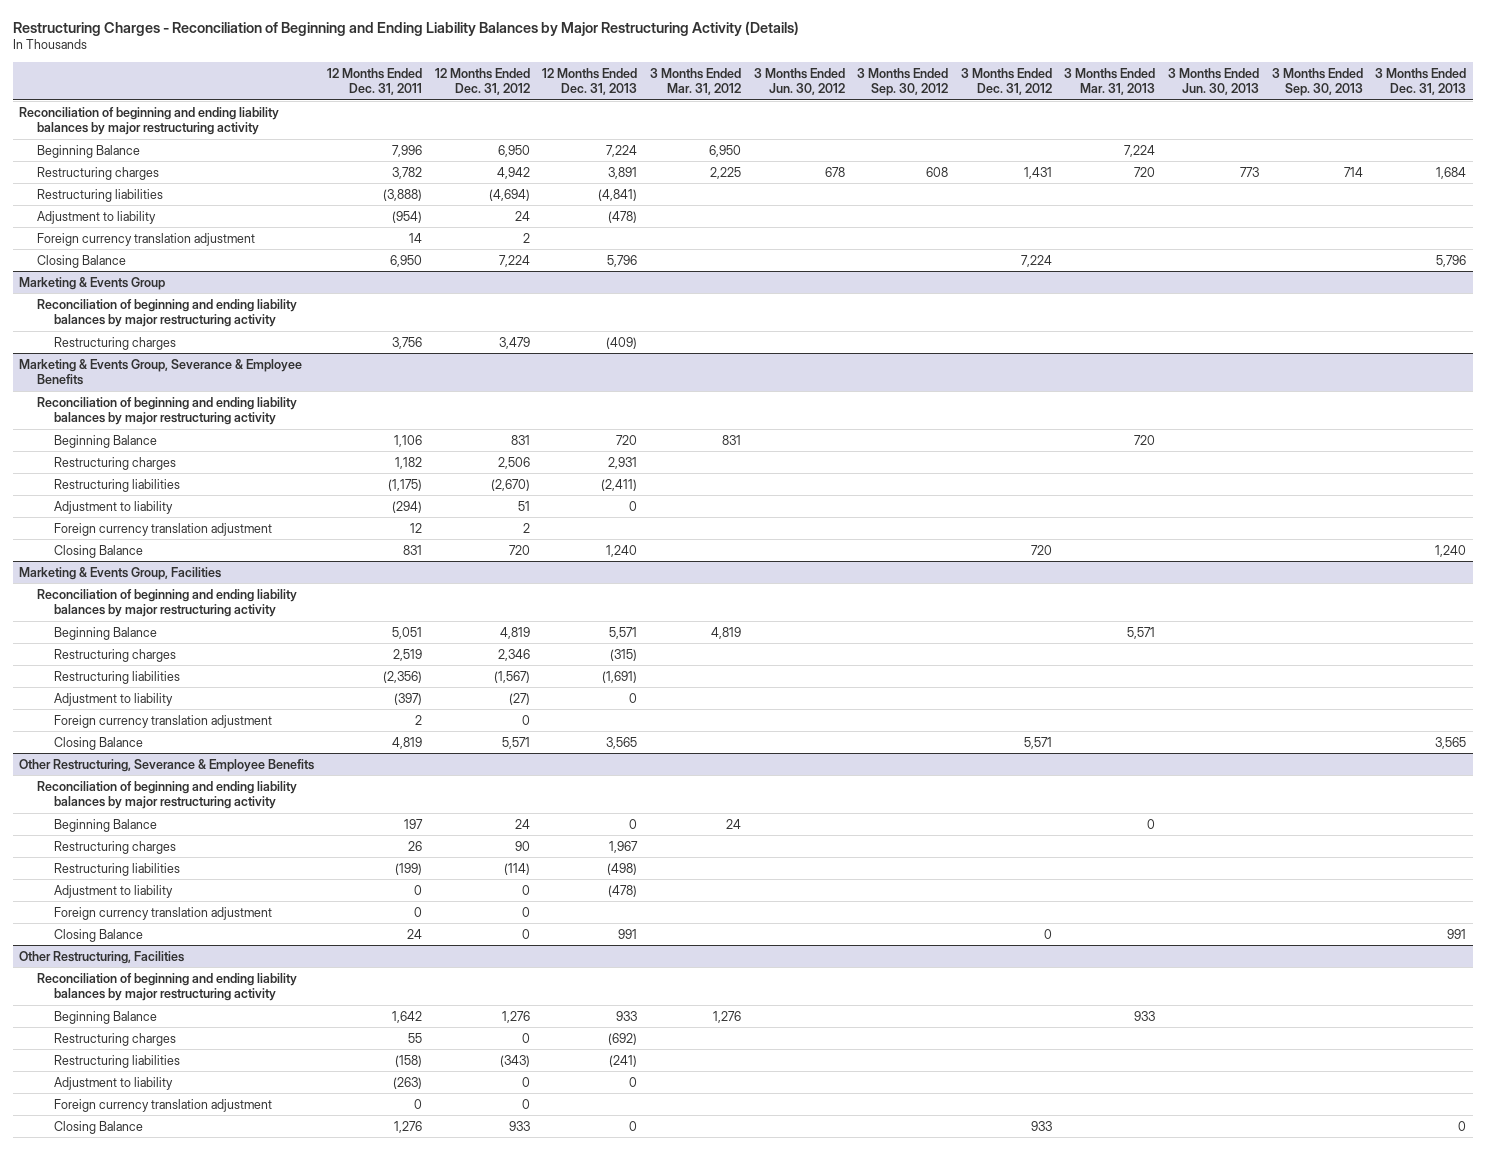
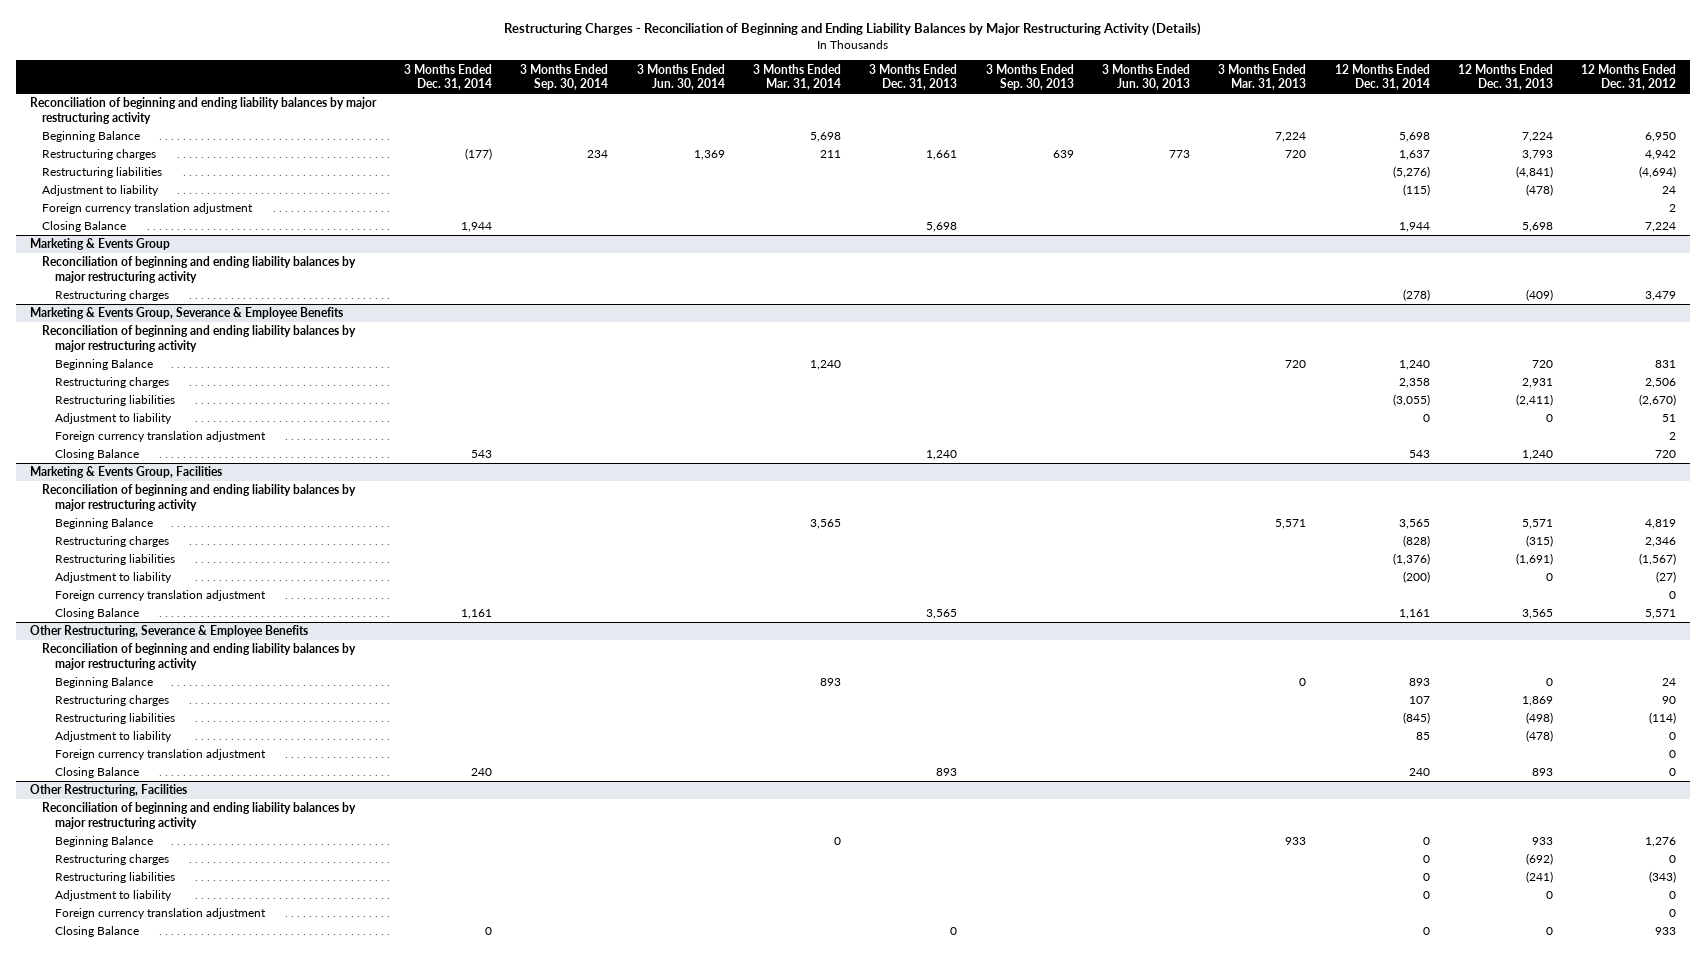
[327,67,423,95] 12 Months Ended Dec. 31, 2011 -> none
[649,67,741,95] 3 Months Ended Mar. 31, 2012 -> none
[753,67,845,95] 3 Months Ended Jun. 30, 2012 -> none
[857,67,949,96] 3 Months Ended Sep. 30, 2012 -> none
[960,67,1052,95] 3 Months Ended Dec. 31, 2012 -> none
none -> [404,63,493,91] 3 Months Ended Dec. 31, 2014
none -> [520,63,609,91] 3 Months Ended Sep. 30, 2014
none -> [636,63,725,91] 3 Months Ended Jun. 30, 2014
none -> [753,63,842,91] 3 Months Ended Mar. 31, 2014
none -> [1334,63,1430,91] 12 Months Ended Dec. 31, 2014
[608,166,638,179] 3,891 -> [1521,150,1553,161] 3,793
[1343,166,1363,177] 714 -> [1052,150,1074,159] 639
[1436,166,1467,179] 1,684 -> [926,150,958,161] 1,661
[607,254,638,267] 5,796 -> [1521,222,1553,233] 5,698
[1436,254,1467,267] 5,796 -> [926,222,958,233] 5,698
[609,840,639,853] 1,967 -> [1521,696,1553,707] 1,869
[618,928,638,939] 991 -> [1531,768,1553,777] 893
[1447,928,1467,939] 991 -> [936,768,958,777] 893

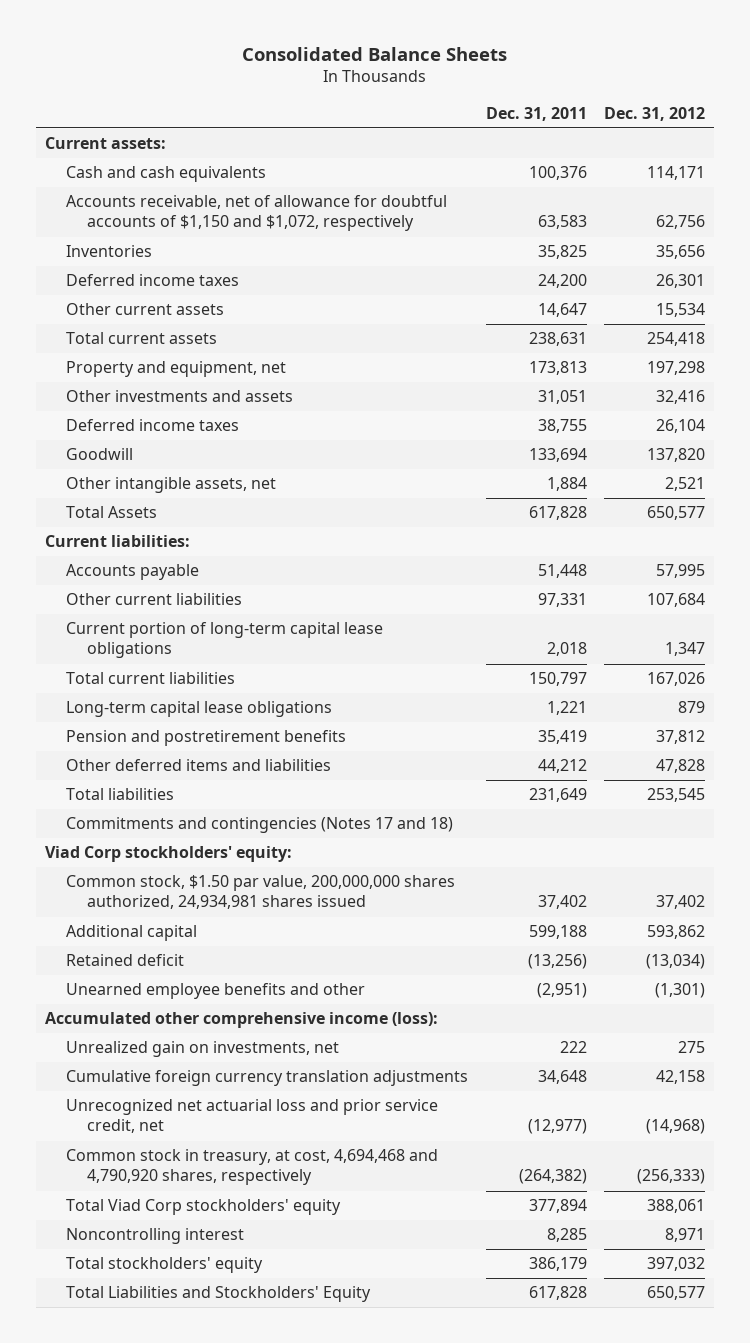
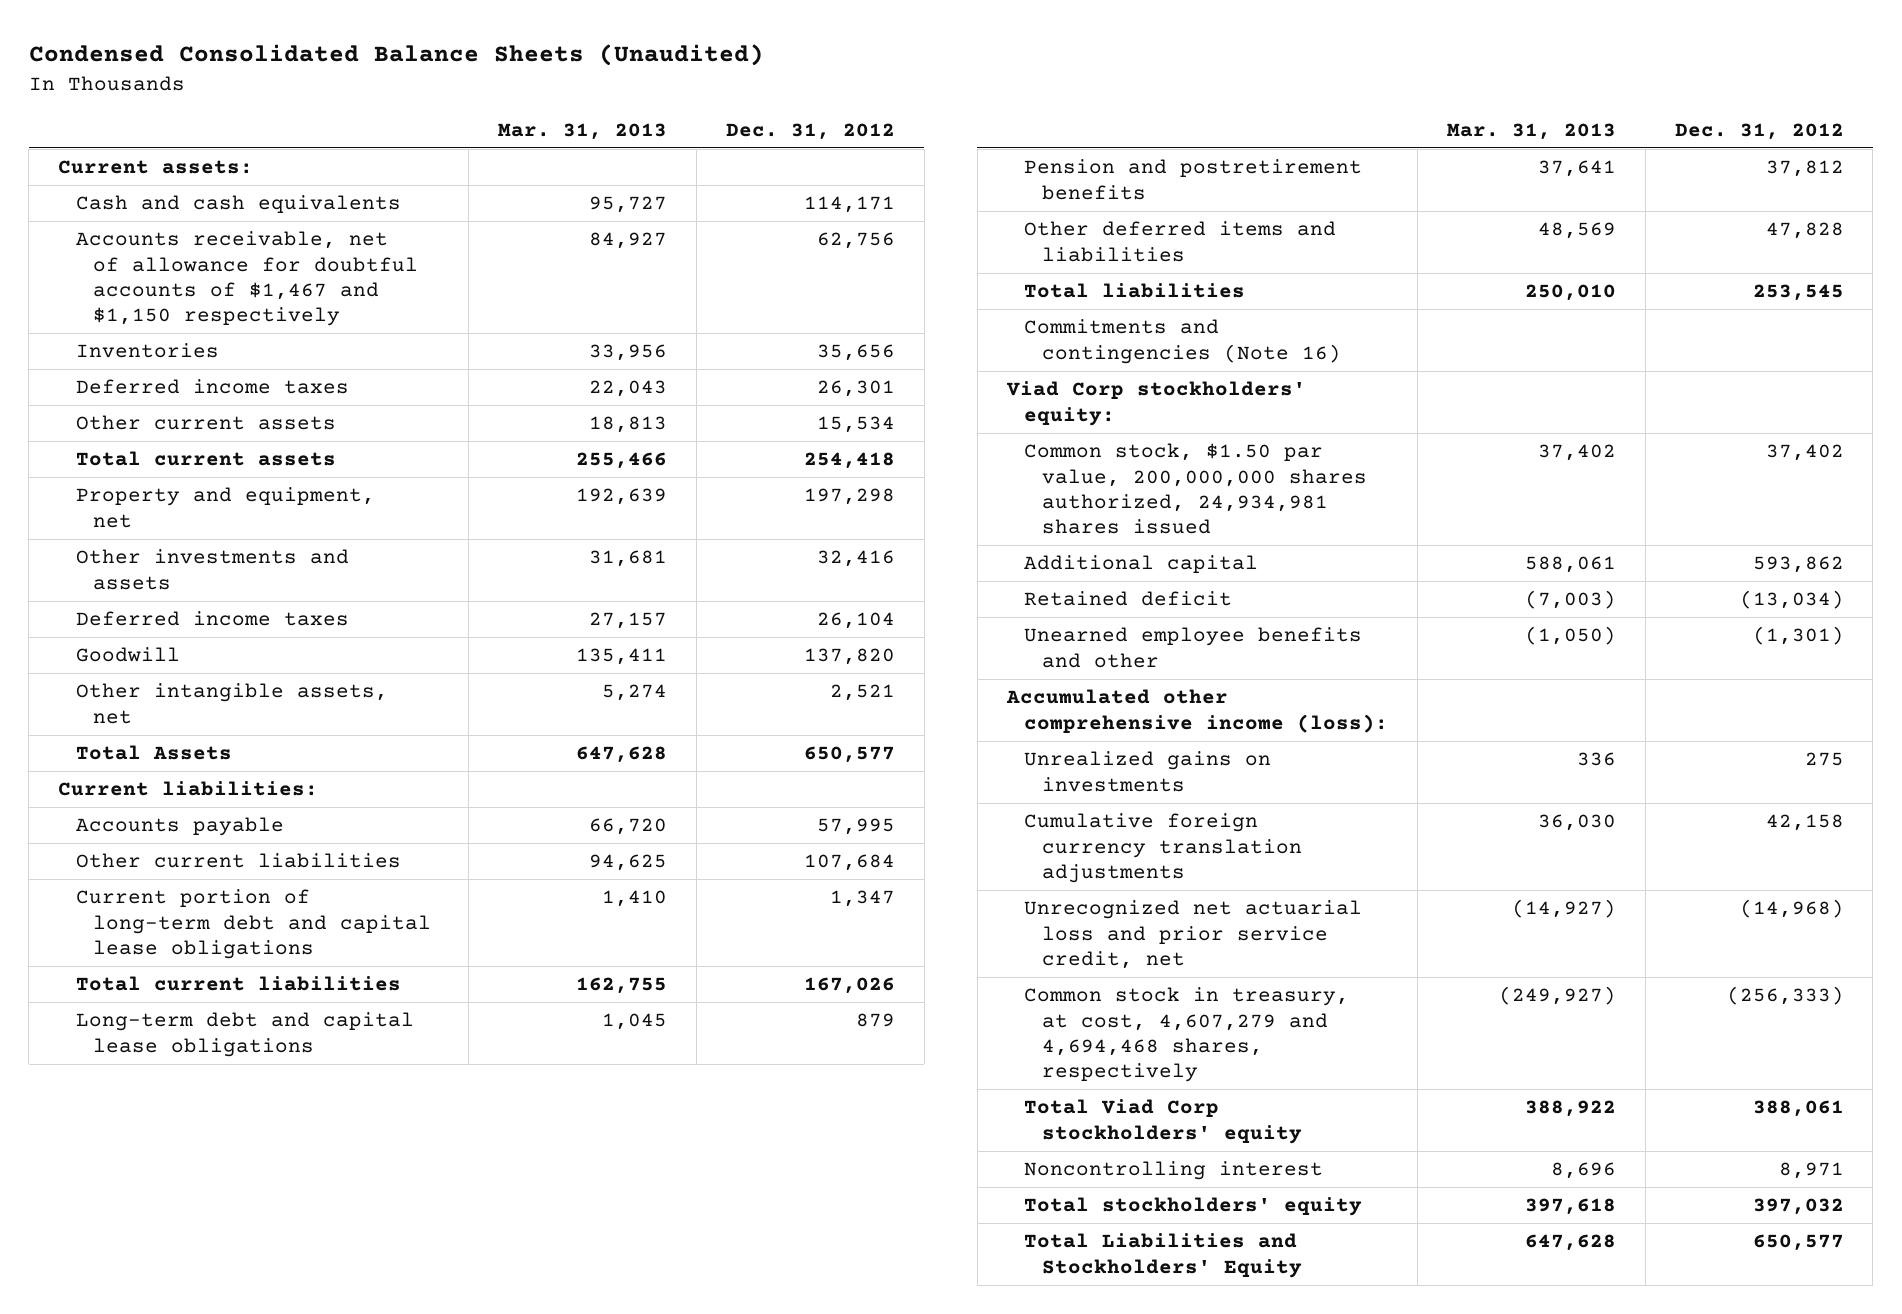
[242,46,508,61] Consolidated Balance Sheets -> [28,44,764,67] Condensed Consolidated Balance Sheets (Unaudited)
[485,106,587,121] Dec. 31, 2011 -> none
none -> [498,122,668,140] Mar. 31, 2013
[66,195,448,232] Accounts receivable, net of allowance for doubtful accounts of $1,150 and $1,072, respectively -> [75,231,419,327] Accounts receivable, net of allowance for doubtful accounts of $1,467 and $1,150 respectively
[66,622,384,659] Current portion of long-term capital lease obligations -> [75,889,432,959] Current portion of long-term debt and capital lease obligations
[66,701,333,718] Long-term capital lease obligations -> [75,1012,414,1057] Long-term debt and capital lease obligations
[66,817,454,834] Commitments and contingencies (Notes 17 and 18) -> [1024,319,1341,364] Commitments and contingencies (Note 16)
[66,1041,340,1058] Unrealized gain on investments, net -> [1024,751,1272,792] Unrealized gains on investments
[66,1149,439,1186] Common stock in treasury, at cost, 4,694,468 and 4,790,920 shares, respectively -> [1024,987,1350,1083] Common stock in treasury, at cost, 4,607,279 and 4,694,468 shares, respectively

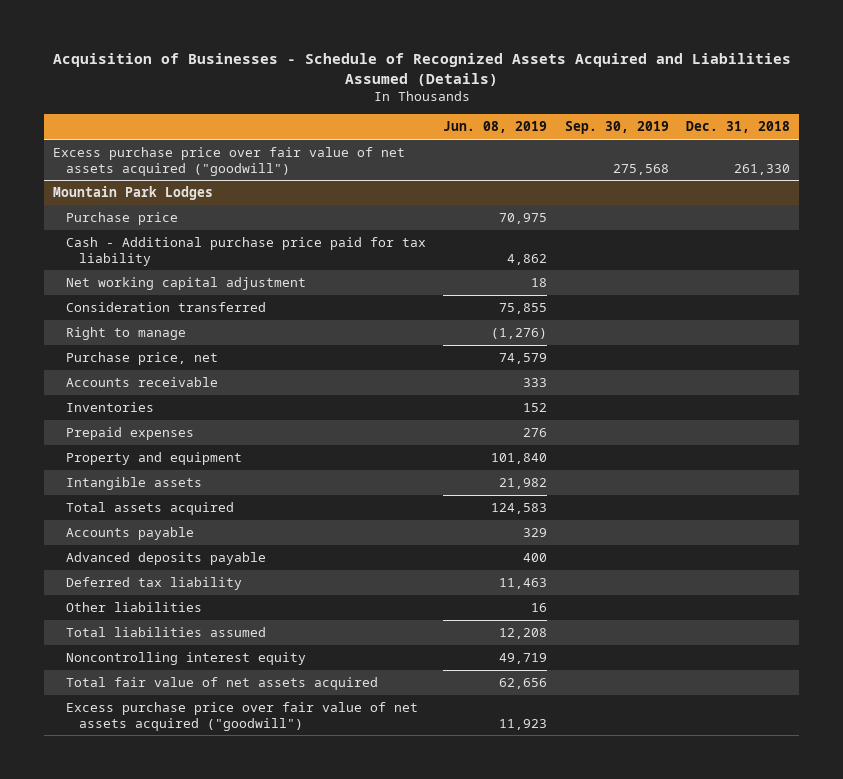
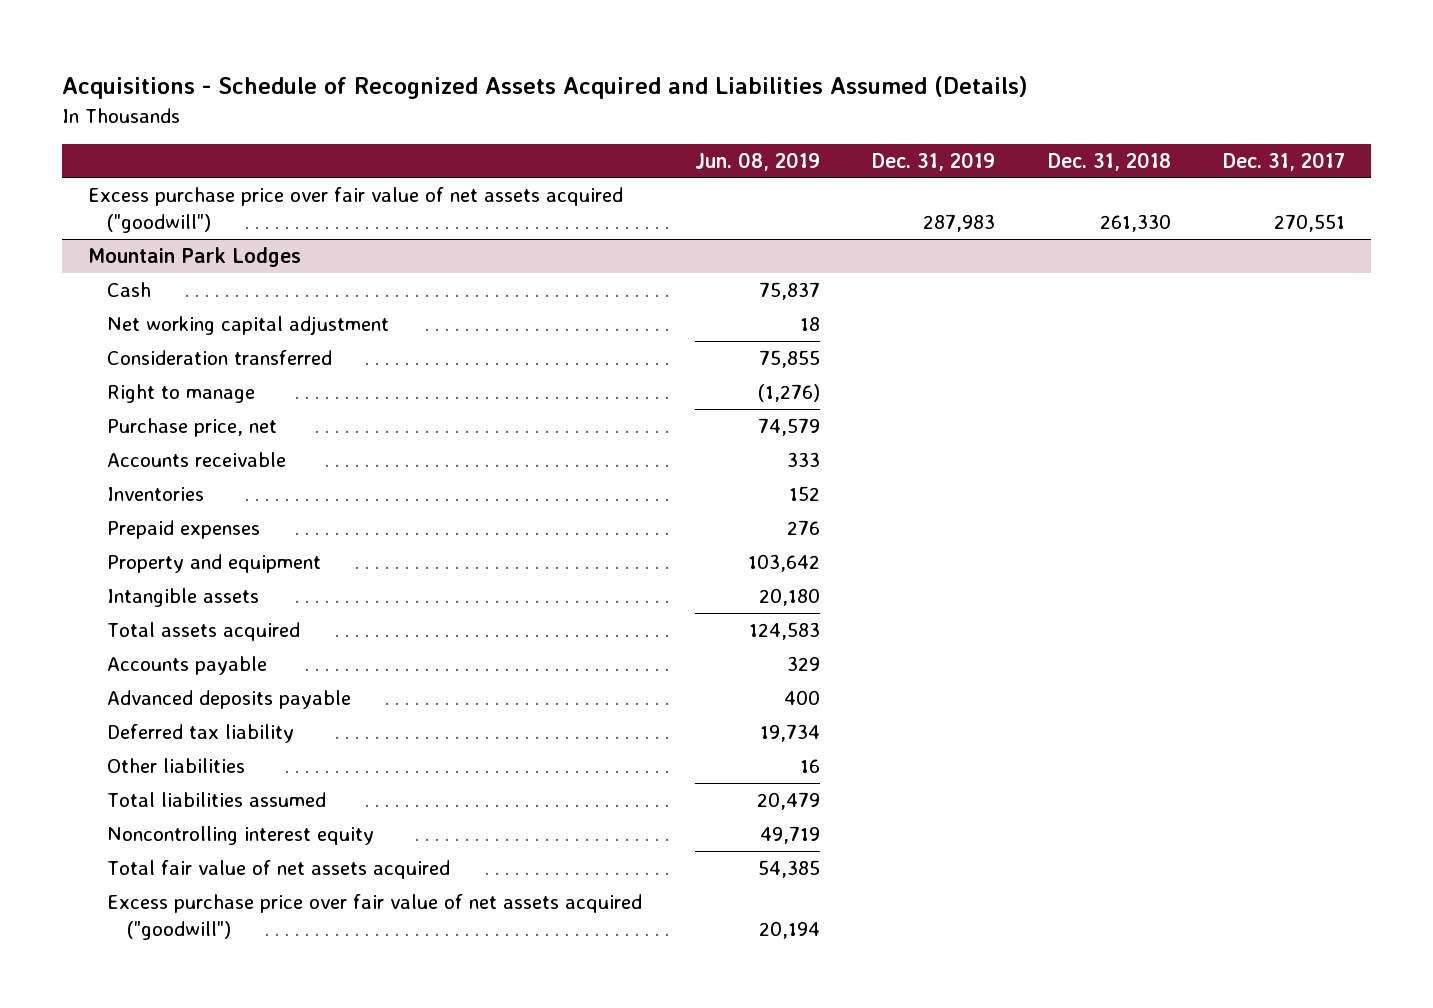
[52,53,791,87] Acquisition of Businesses - Schedule of Recognized Assets Acquired and Liabilities Assumed (Details) -> [61,76,1028,100] Acquisitions - Schedule of Recognized Assets Acquired and Liabilities Assumed (Details)
[564,121,669,135] Sep. 30, 2019 -> none
none -> [872,151,996,171] Dec. 31, 2019
none -> [1222,151,1345,171] Dec. 31, 2017
[65,212,178,226] Purchase price -> none
[65,237,426,266] Cash - Additional purchase price paid for tax liability -> none
none -> [107,282,152,298] Cash
[491,453,548,465] 101,840 -> [747,554,820,573] 103,642
[499,478,548,490] 21,982 -> [758,588,820,607] 20,180
[499,578,548,590] 11,463 -> [759,724,820,743] 19,734
[499,628,548,640] 12,208 -> [756,792,820,811] 20,479
[499,678,548,690] 62,656 -> [757,860,820,879] 54,385
[499,718,548,730] 11,923 -> [758,921,820,940] 20,194

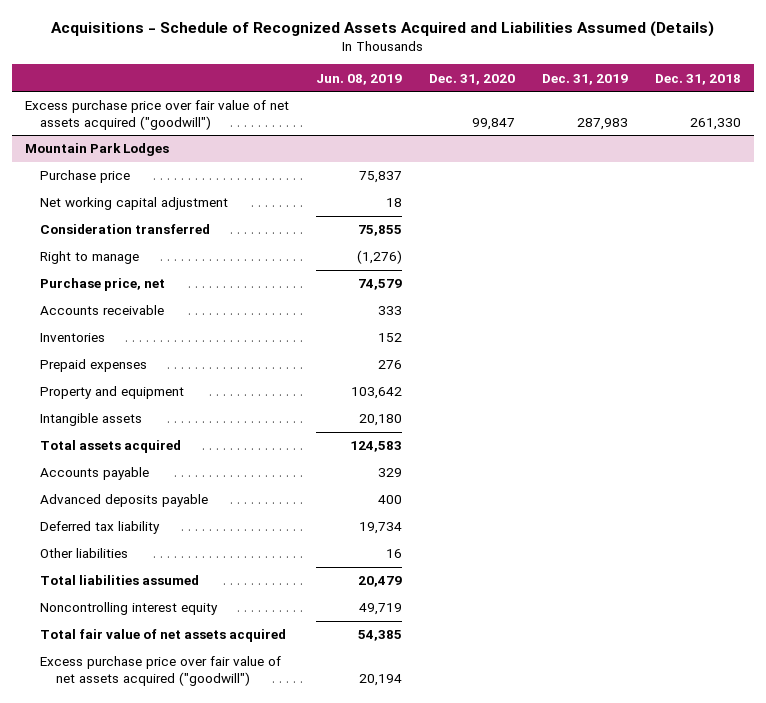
[1222,151,1345,171] Dec. 31, 2017 -> none
none -> [429,73,516,85] Dec. 31, 2020
[107,282,152,298] Cash -> [40,170,131,184] Purchase price

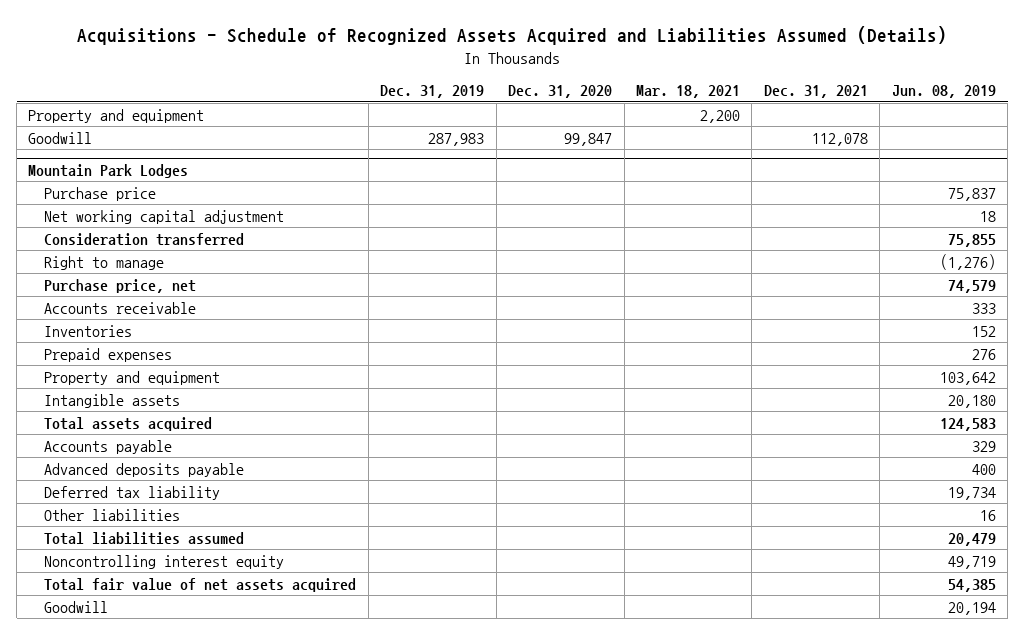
[654,73,741,85] Dec. 31, 2018 -> none
none -> [635,85,740,99] Mar. 18, 2021
none -> [763,85,868,99] Dec. 31, 2021
none -> [28,108,205,123] Property and equipment
[25,100,290,130] Excess purchase price over fair value of net assets acquired ("goodwill") -> [28,131,93,144] Goodwill
[40,656,282,686] Excess purchase price over fair value of net assets acquired ("goodwill") -> [44,600,109,613] Goodwill

